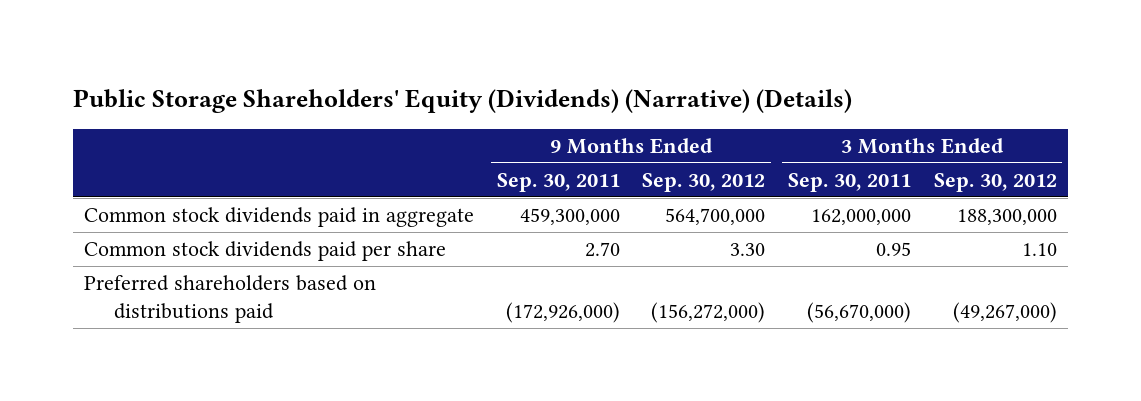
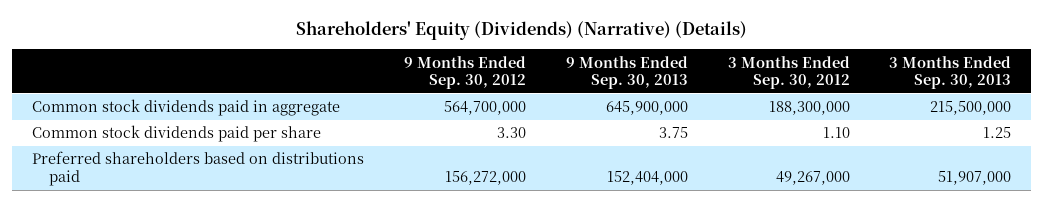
[72,88,852,113] Public Storage Shareholders' Equity (Dividends) (Narrative) (Details) -> [295,20,747,40] Shareholders' Equity (Dividends) (Narrative) (Details)
[496,173,620,193] Sep. 30, 2011 -> none
[788,173,912,193] Sep. 30, 2011 -> none
none -> [565,55,688,89] 9 Months Ended Sep. 30, 2013
none -> [889,55,1012,89] 3 Months Ended Sep. 30, 2013
[651,302,766,324] (156,272,000) -> [444,170,526,185] 156,272,000
[952,302,1057,324] (49,267,000) -> [775,170,850,185] 49,267,000

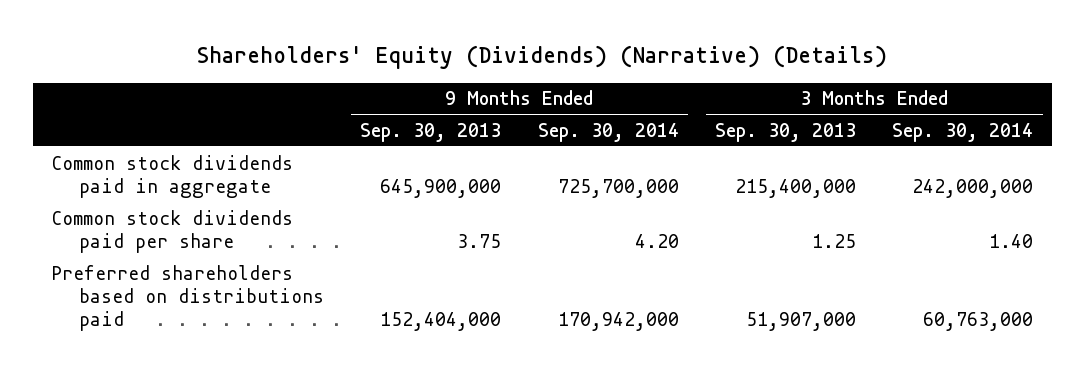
[403,55,526,89] 9 Months Ended Sep. 30, 2012 -> none
[727,55,850,89] 3 Months Ended Sep. 30, 2012 -> none
none -> [537,122,679,142] Sep. 30, 2014
none -> [892,122,1034,142] Sep. 30, 2014
[930,101,1012,116] 215,500,000 -> [735,178,857,198] 215,400,000

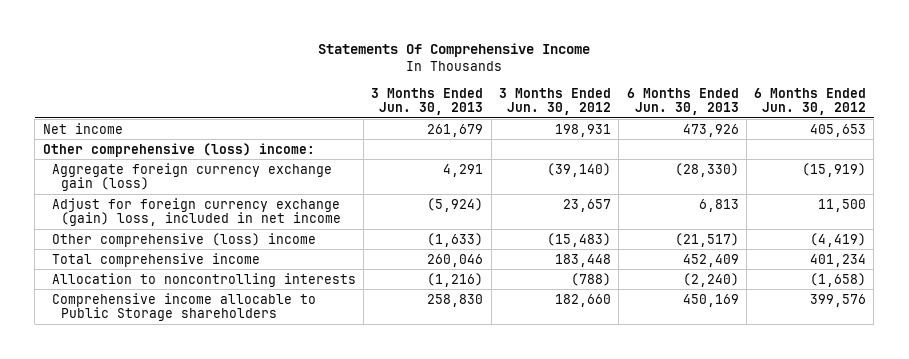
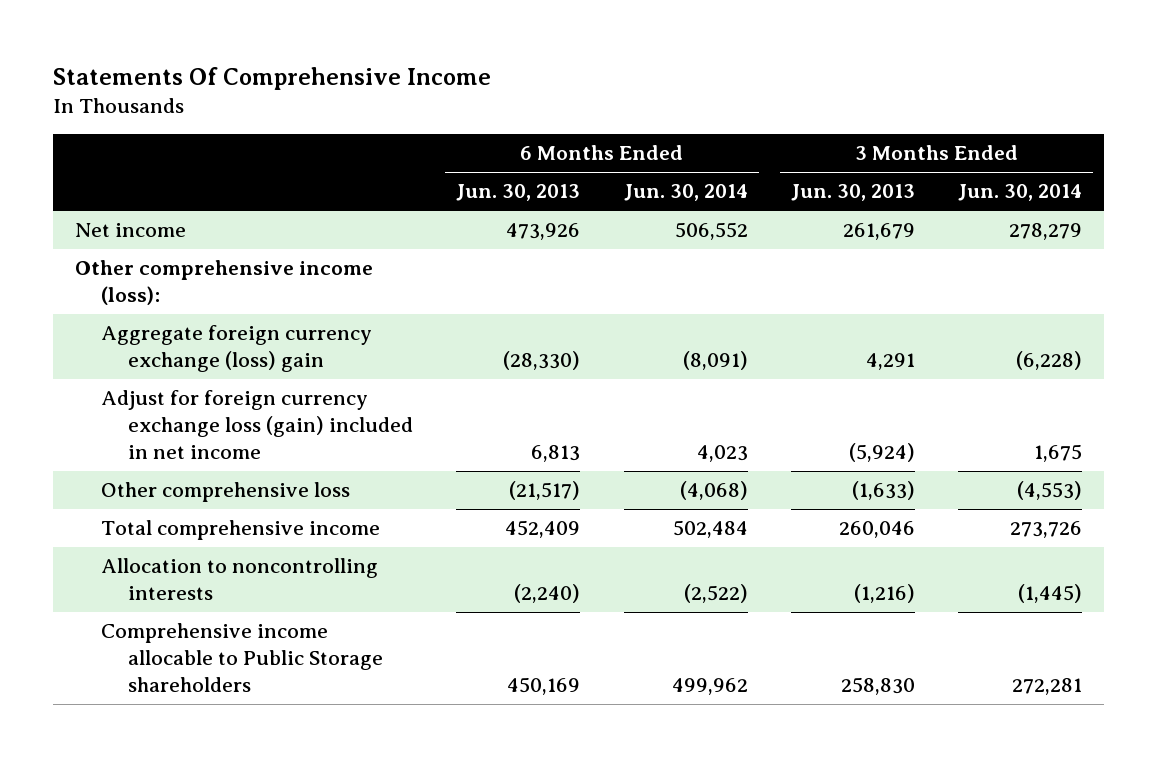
[498,87,611,116] 3 Months Ended Jun. 30, 2012 -> none
[754,87,867,116] 6 Months Ended Jun. 30, 2012 -> none
none -> [623,184,748,202] Jun. 30, 2014
none -> [958,184,1083,202] Jun. 30, 2014
[42,142,315,157] Other comprehensive (loss) income: -> [74,260,373,306] Other comprehensive income (loss):
[51,162,332,192] Aggregate foreign currency exchange gain (loss) -> [101,325,373,373] Aggregate foreign currency exchange (loss) gain
[51,197,342,227] Adjust for foreign currency exchange (gain) loss, included in net income -> [101,390,413,460] Adjust for foreign currency exchange loss (gain) included in net income
[51,232,316,247] Other comprehensive (loss) income -> [101,482,351,503] Other comprehensive loss

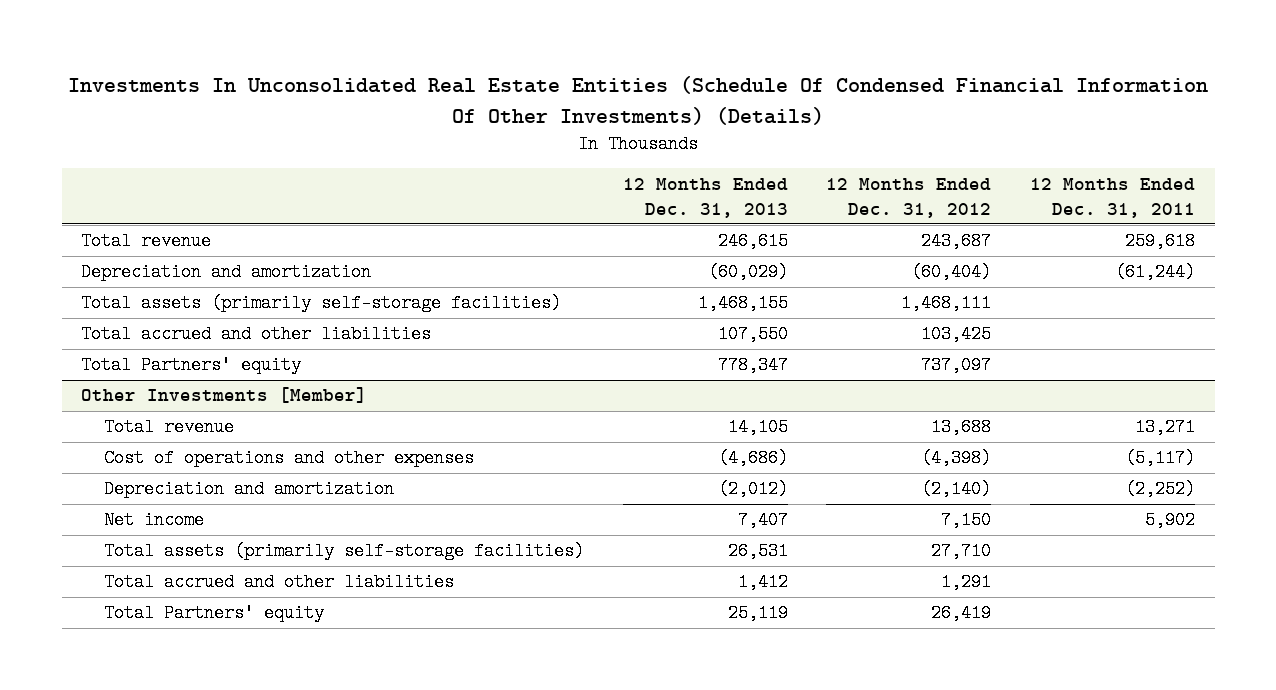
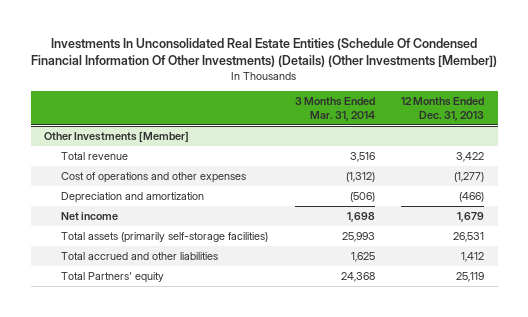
[68,76,1209,125] Investments In Unconsolidated Real Estate Entities (Schedule Of Condensed Financial Information Of Other Investments) (Details) -> [31,37,498,67] Investments In Unconsolidated Real Estate Entities (Schedule Of Condensed Financial Information Of Other Investments) (Details) (Other Investments [Member])
[826,177,992,218] 12 Months Ended Dec. 31, 2012 -> none
[1030,177,1196,218] 12 Months Ended Dec. 31, 2011 -> none
none -> [294,96,375,121] 3 Months Ended Mar. 31, 2014
[81,232,212,251] Total revenue -> none
[81,263,372,282] Depreciation and amortization -> none
[81,294,562,313] Total assets (primarily self-storage facilities) -> none
[81,325,432,344] Total accrued and other liabilities -> none
[81,356,302,375] Total Partners' equity -> none
[727,418,788,437] 14,105 -> [456,151,485,162] 3,422
[717,449,788,468] (4,686) -> [454,171,485,182] (1,277)
[717,480,788,499] (2,012) -> [459,191,485,202] (466)
[737,511,788,530] 7,407 -> [457,211,485,222] 1,679

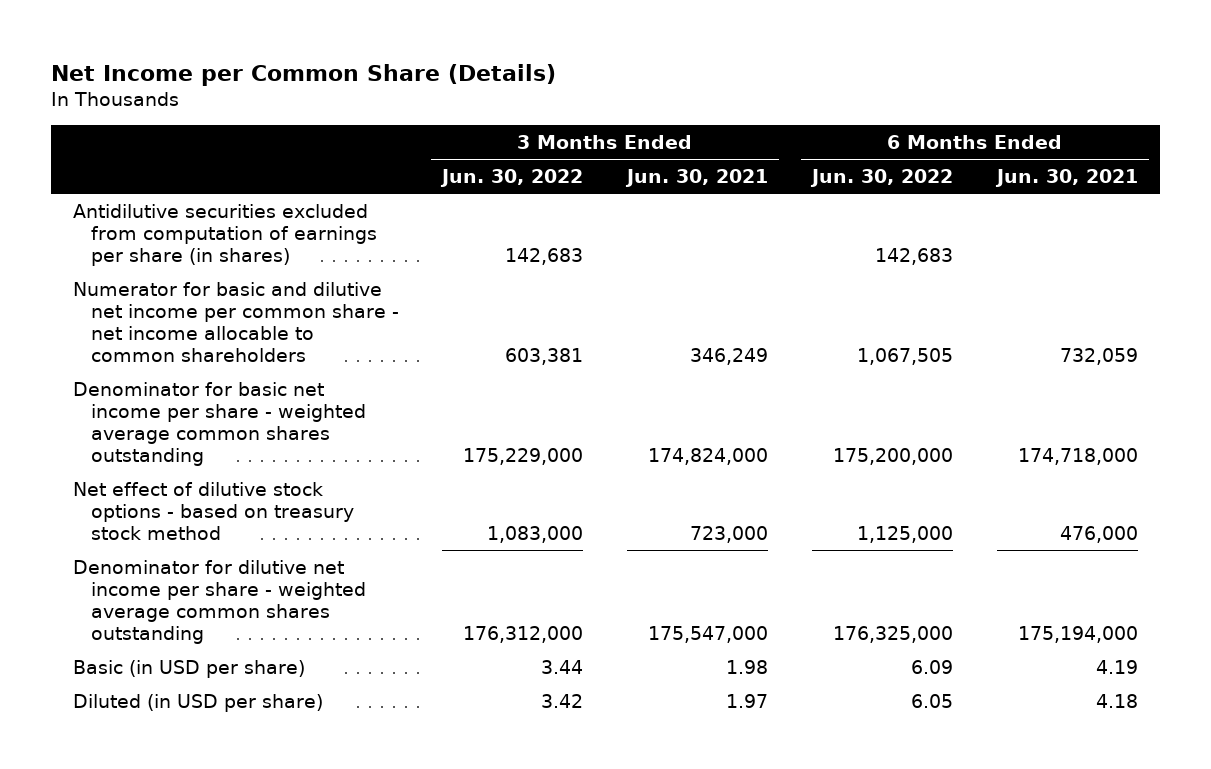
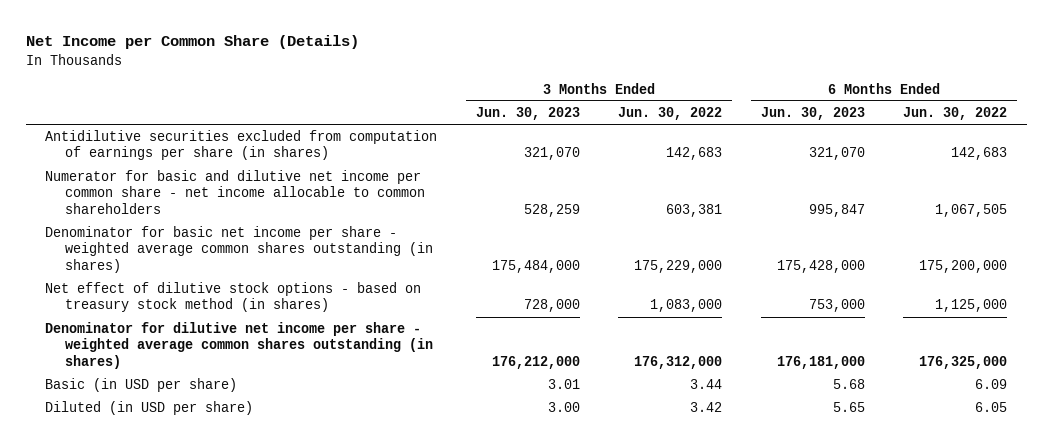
[625,169,769,188] Jun. 30, 2021 -> none
[994,169,1138,188] Jun. 30, 2021 -> none
none -> [475,106,580,120] Jun. 30, 2023
none -> [760,106,865,120] Jun. 30, 2023
[73,381,366,467] Denominator for basic net income per share - weighted average common shares outstanding -> [44,225,433,274] Denominator for basic net income per share - weighted average common shares outstanding (in shares)
[73,481,354,541] Net effect of dilutive stock options - based on treasury stock method -> [44,281,421,313] Net effect of dilutive stock options - based on treasury stock method (in shares)
[73,559,366,645] Denominator for dilutive net income per share - weighted average common shares outstanding -> [44,321,433,370] Denominator for dilutive net income per share - weighted average common shares outstanding (in shares)

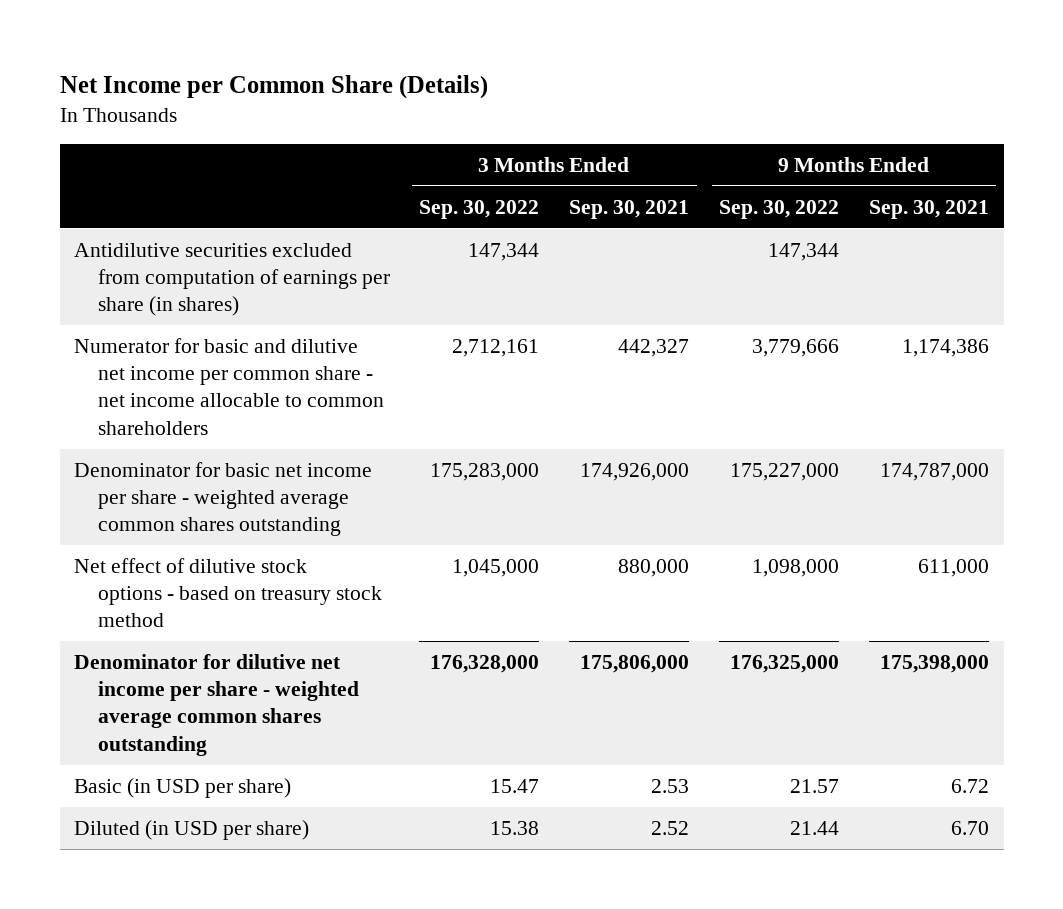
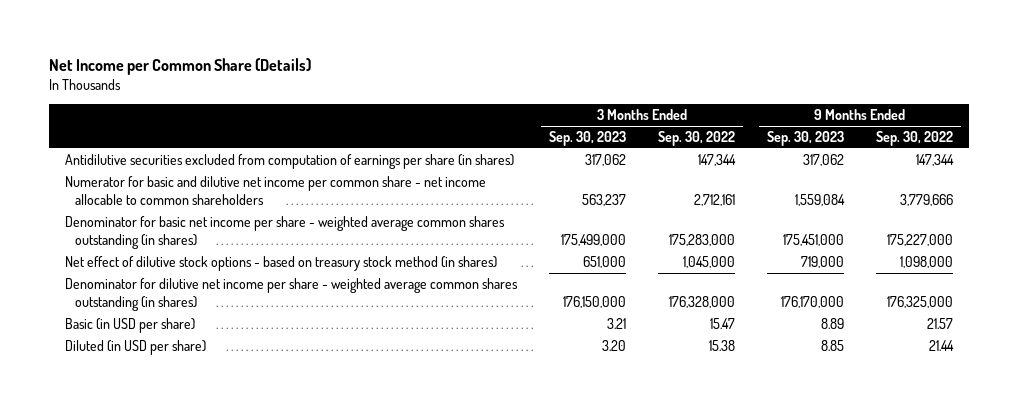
[569,199,690,219] Sep. 30, 2021 -> none
[868,199,989,219] Sep. 30, 2021 -> none
none -> [549,131,627,147] Sep. 30, 2023
none -> [767,131,845,147] Sep. 30, 2023
[74,462,373,537] Denominator for basic net income per share - weighted average common shares outstanding -> [65,215,506,250] Denominator for basic net income per share - weighted average common shares outstanding (in shares)
[74,558,382,628] Net effect of dilutive stock options - based on treasury stock method -> [65,255,498,271] Net effect of dilutive stock options - based on treasury stock method (in shares)
[74,654,359,756] Denominator for dilutive net income per share - weighted average common shares outstanding -> [65,277,519,312] Denominator for dilutive net income per share - weighted average common shares outstanding (in shares)

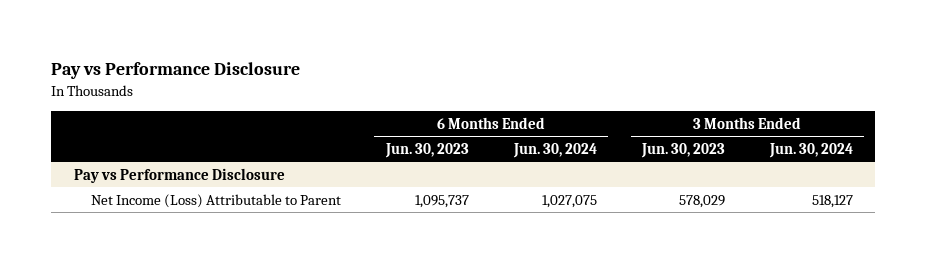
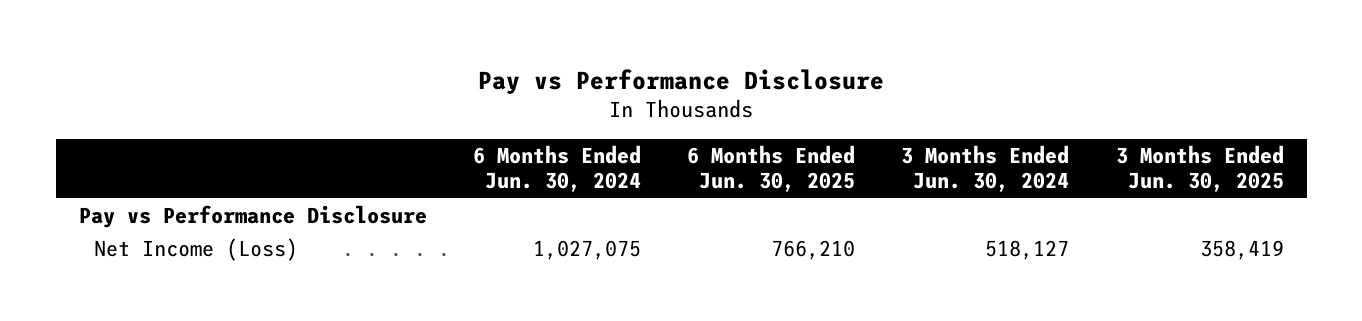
[384,142,469,158] Jun. 30, 2023 -> none
[640,142,725,158] Jun. 30, 2023 -> none
none -> [687,144,856,193] 6 Months Ended Jun. 30, 2025
none -> [1115,144,1284,193] 3 Months Ended Jun. 30, 2025
[90,193,341,208] Net Income (Loss) Attributable to Parent -> [94,238,299,262] Net Income (Loss)

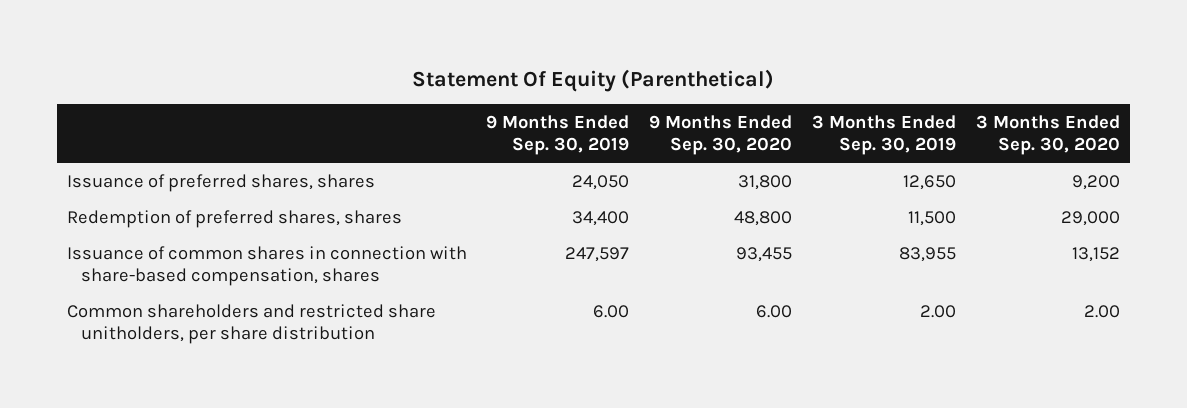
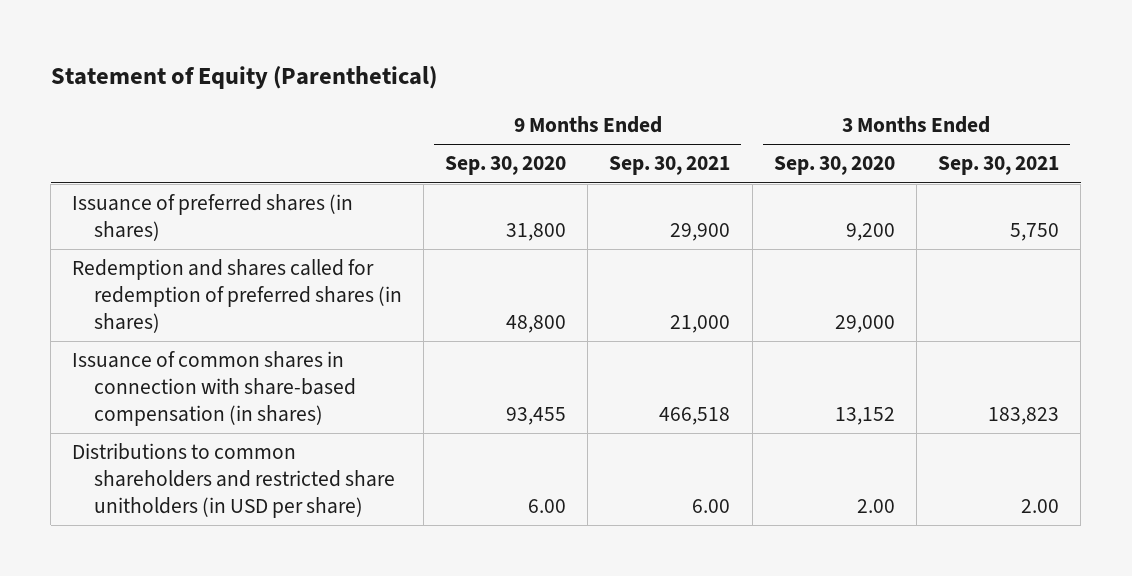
[412,68,775,92] Statement Of Equity (Parenthetical) -> [50,66,437,90] Statement of Equity (Parenthetical)
[486,115,630,156] 9 Months Ended Sep. 30, 2019 -> none
[812,115,957,156] 3 Months Ended Sep. 30, 2019 -> none
none -> [609,156,731,176] Sep. 30, 2021
none -> [938,156,1060,176] Sep. 30, 2021
[66,173,375,192] Issuance of preferred shares, shares -> [72,194,354,242] Issuance of preferred shares (in shares)
[66,209,402,228] Redemption of preferred shares, shares -> [72,259,402,334] Redemption and shares called for redemption of preferred shares (in shares)
[66,245,467,286] Issuance of common shares in connection with share-based compensation, shares -> [72,351,356,427] Issuance of common shares in connection with share-based compensation (in shares)
[66,303,436,344] Common shareholders and restricted share unitholders, per share distribution -> [72,443,395,519] Distributions to common shareholders and restricted share unitholders (in USD per share)

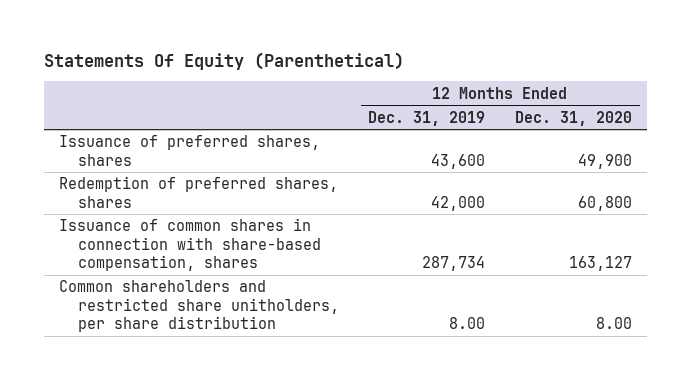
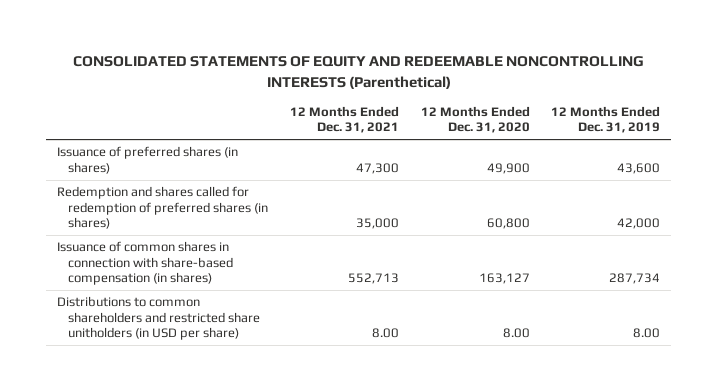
[44,51,405,70] Statements Of Equity (Parenthetical) -> [72,56,644,89] CONSOLIDATED STATEMENTS OF EQUITY AND REDEEMABLE NONCONTROLLING INTERESTS (Parenthetical)
none -> [289,106,399,134] 12 Months Ended Dec. 31, 2021
[59,135,321,166] Issuance of preferred shares, shares -> [56,146,238,174] Issuance of preferred shares (in shares)
[59,176,339,208] Redemption of preferred shares, shares -> [56,186,268,229] Redemption and shares called for redemption of preferred shares (in shares)
[59,218,321,272] Issuance of common shares in connection with share-based compensation, shares -> [56,241,233,285] Issuance of common shares in connection with share-based compensation (in shares)
[59,280,339,333] Common shareholders and restricted share unitholders, per share distribution -> [56,296,260,340] Distributions to common shareholders and restricted share unitholders (in USD per share)

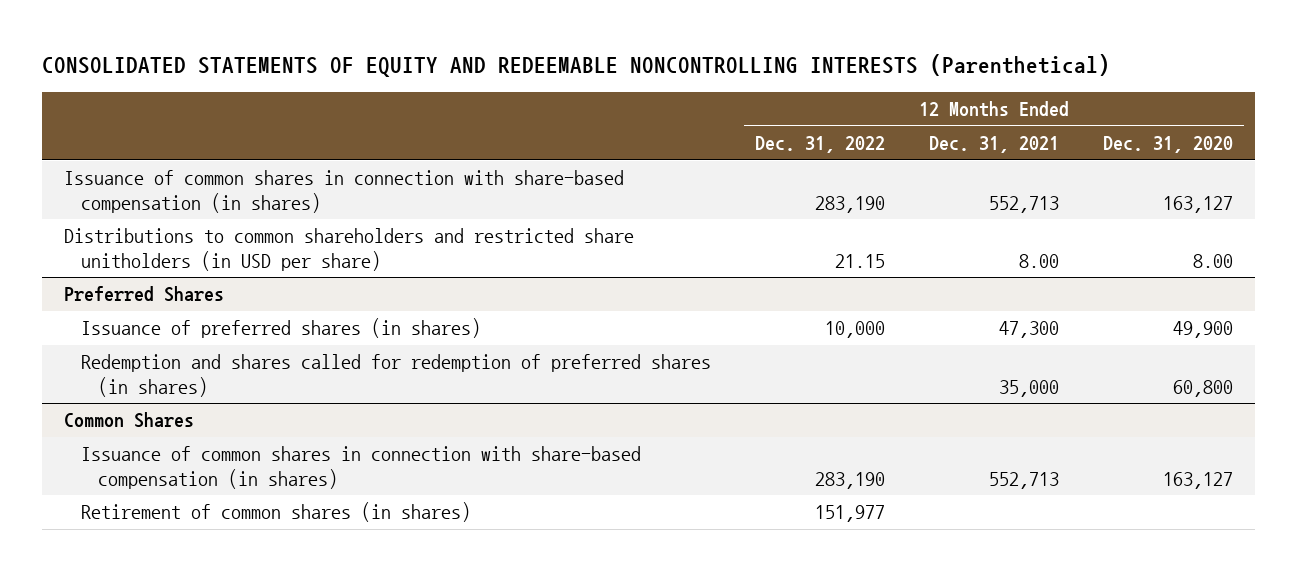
[551,106,661,134] 12 Months Ended Dec. 31, 2019 -> none
none -> [754,136,885,154] Dec. 31, 2022
none -> [63,170,624,213] Issuance of common shares in connection with share-based compensation (in shares)
[56,296,260,340] Distributions to common shareholders and restricted share unitholders (in USD per share) -> [63,228,634,271] Distributions to common shareholders and restricted share unitholders (in USD per share)
none -> [63,286,224,303] Preferred Shares
none -> [63,412,194,429] Common Shares
none -> [81,502,472,523] Retirement of common shares (in shares)

